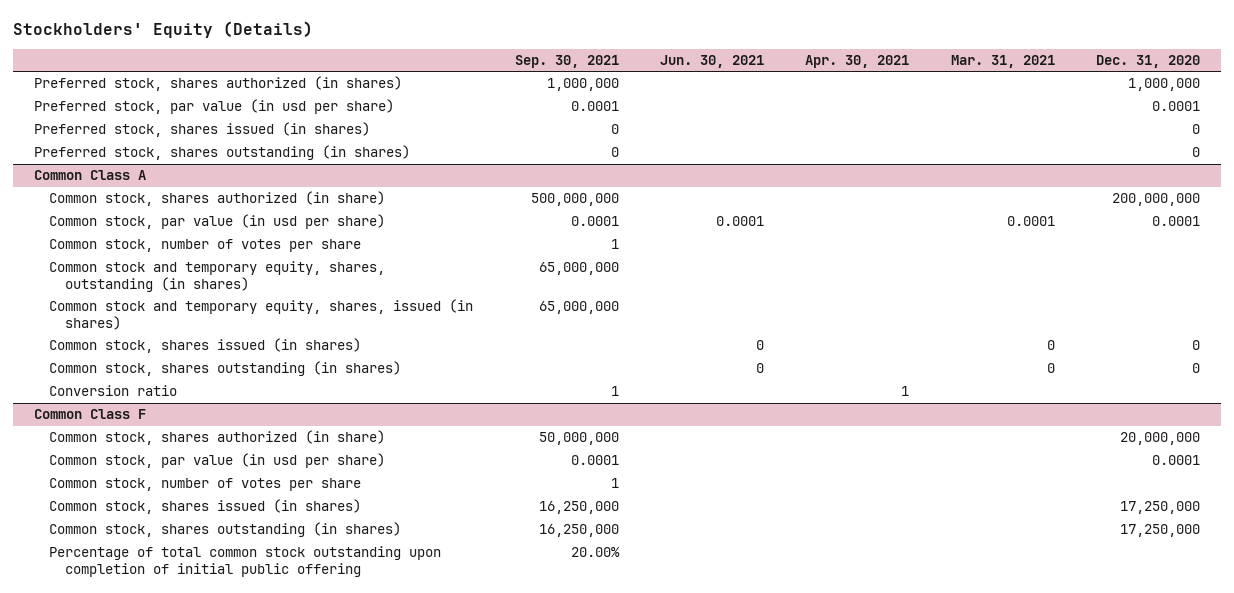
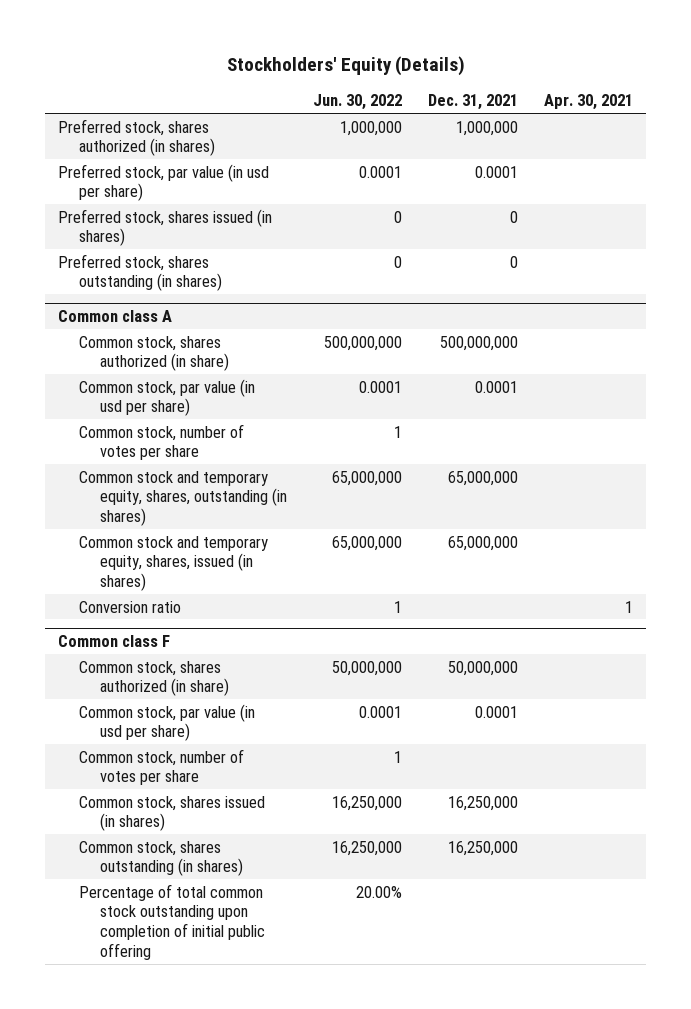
[514,54,619,68] Sep. 30, 2021 -> none
[660,54,765,68] Jun. 30, 2021 -> none
[950,54,1055,68] Mar. 31, 2021 -> none
[1096,54,1201,68] Dec. 31, 2020 -> none
none -> [313,94,403,111] Jun. 30, 2022
none -> [427,94,518,111] Dec. 31, 2021
[33,170,146,181] Common Class A -> [58,310,173,323] Common class A
[49,338,362,354] Common stock, shares issued (in shares) -> none
[49,361,402,377] Common stock, shares outstanding (in shares) -> none
[33,409,146,420] Common Class F -> [58,635,171,648] Common class F

